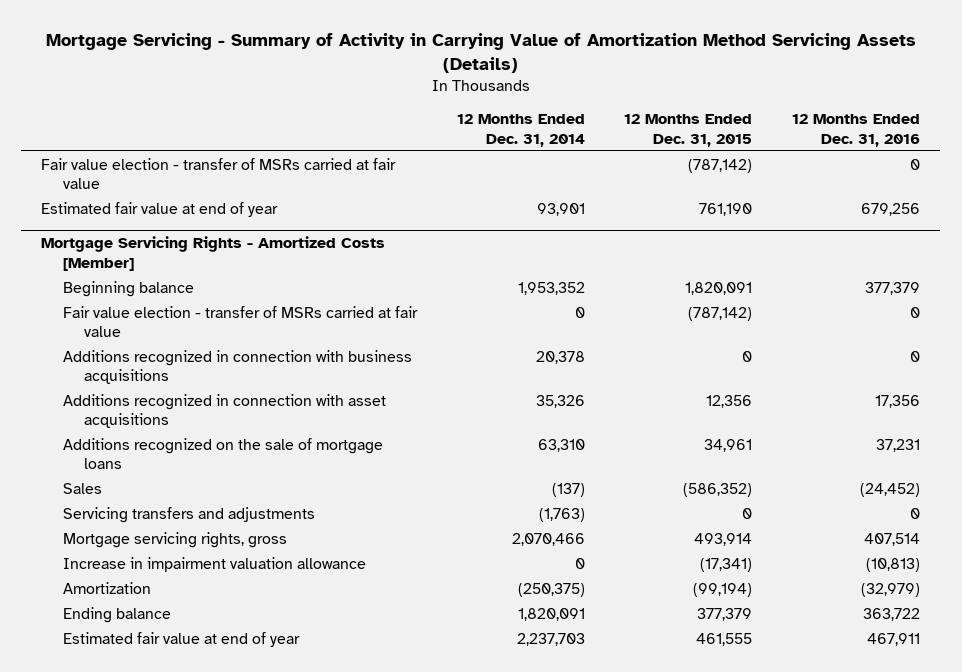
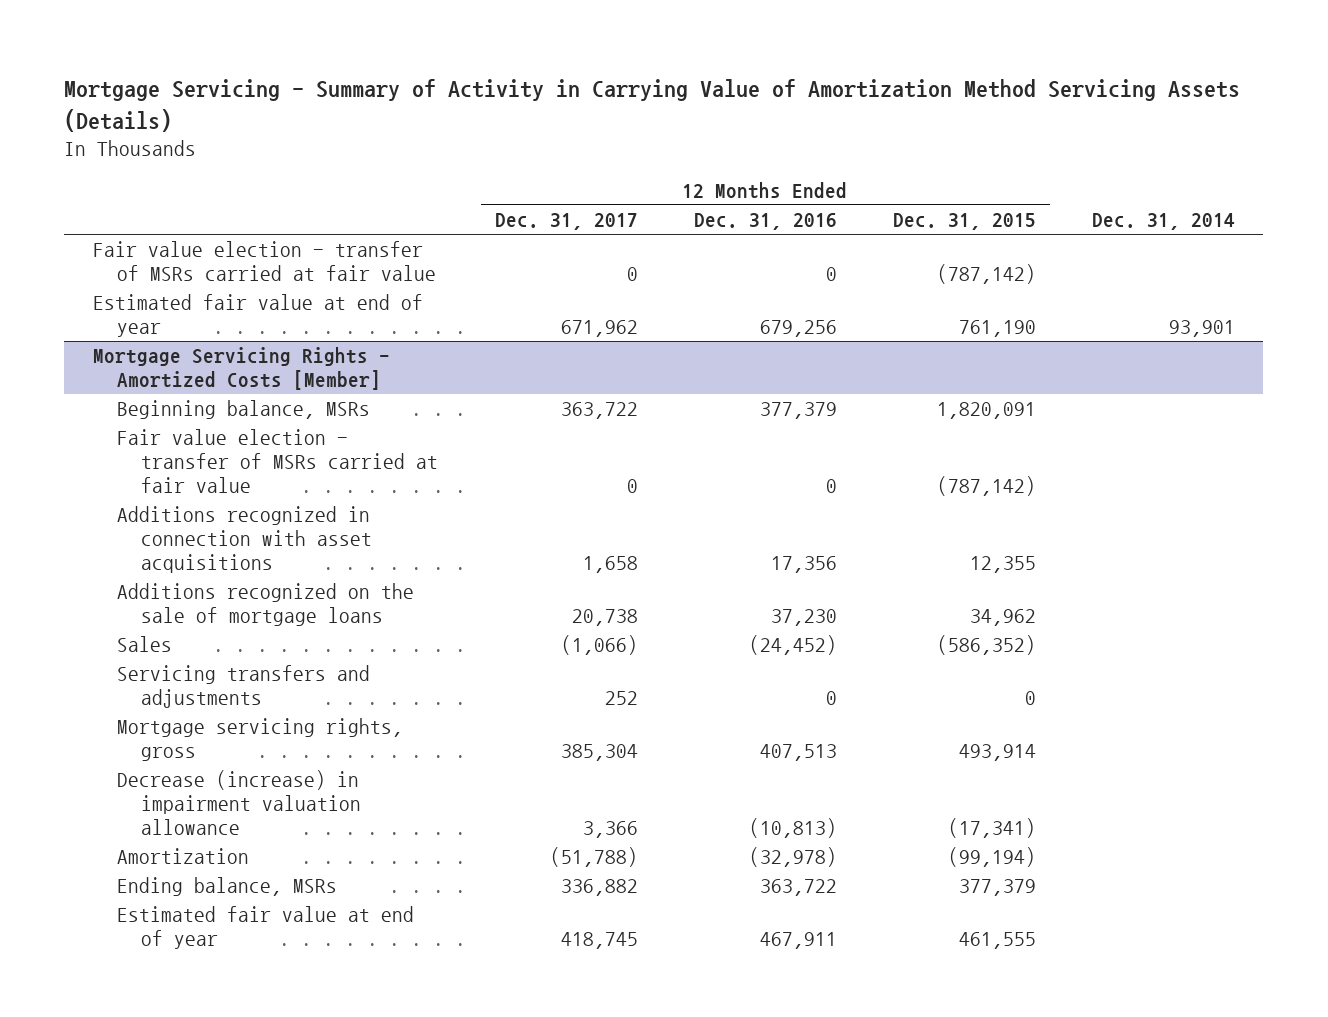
[456,114,585,147] 12 Months Ended Dec. 31, 2014 -> none
none -> [494,212,638,230] Dec. 31, 2017
none -> [1092,212,1236,230] Dec. 31, 2014
[62,280,194,297] Beginning balance -> [116,400,370,420] Beginning balance, MSRs
[62,349,412,385] Additions recognized in connection with business acquisitions -> none
[706,394,753,408] 12,356 -> [969,555,1036,573] 12,355
[704,438,753,452] 34,961 -> [969,609,1036,627] 34,962
[876,438,921,452] 37,231 -> [770,609,837,627] 37,230
[864,532,921,546] 407,514 -> [759,744,837,762] 407,513
[62,556,366,572] Increase in impairment valuation allowance -> [116,770,362,835] Decrease (increase) in impairment valuation allowance
[861,582,921,597] (32,979) -> [748,847,837,868] (32,978)
[62,606,171,623] Ending balance -> [116,877,337,897] Ending balance, MSRs

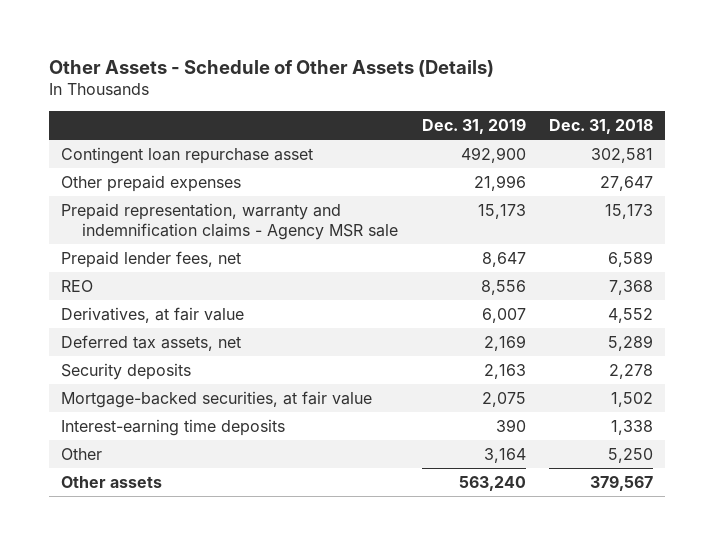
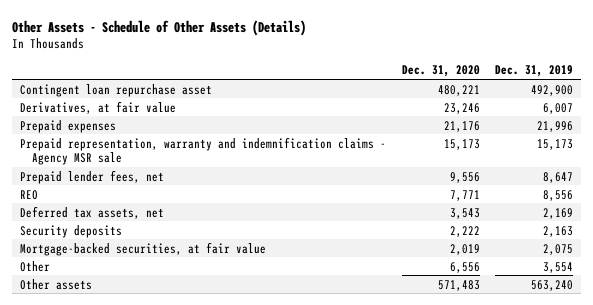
[548,118,653,134] Dec. 31, 2018 -> none
none -> [401,65,480,78] Dec. 31, 2020
[60,306,244,323] Derivatives, at fair value -> [20,100,177,114] Derivatives, at fair value
[60,174,241,192] Other prepaid expenses -> [20,119,117,133] Prepaid expenses
[60,418,285,436] Interest-earning time deposits -> none
[483,447,526,463] 3,164 -> [543,261,574,273] 3,554

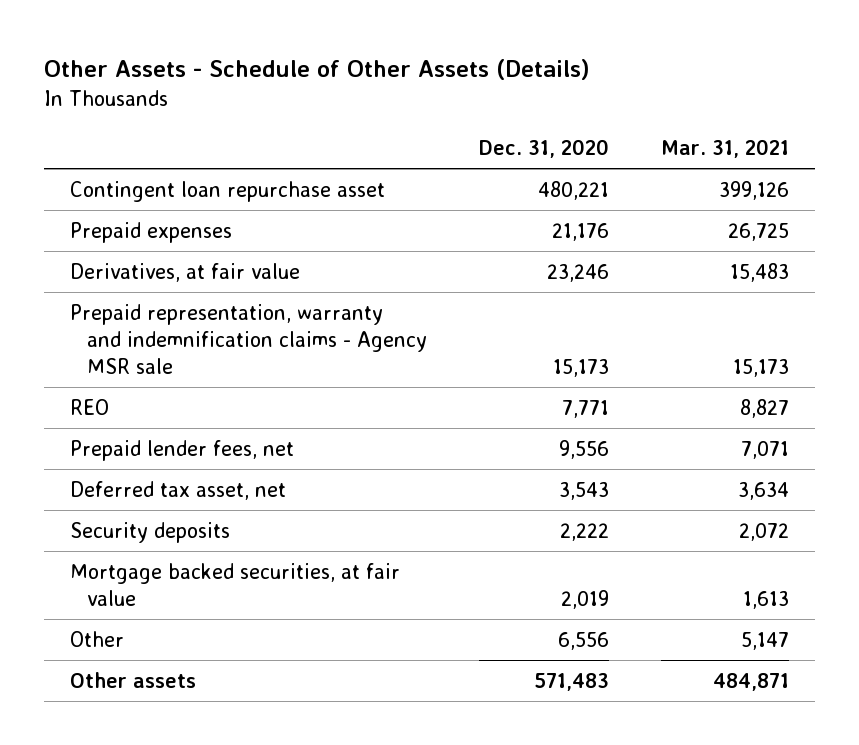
[495,65,574,78] Dec. 31, 2019 -> none
none -> [660,139,789,159] Mar. 31, 2021
[20,100,177,114] Derivatives, at fair value -> [69,262,300,282] Derivatives, at fair value
[20,169,165,184] Prepaid lender fees, net -> [69,439,294,461] Prepaid lender fees, net
[20,205,165,219] Deferred tax assets, net -> [69,480,286,500] Deferred tax asset, net
[20,241,267,256] Mortgage-backed securities, at fair value -> [69,562,400,606] Mortgage backed securities, at fair value

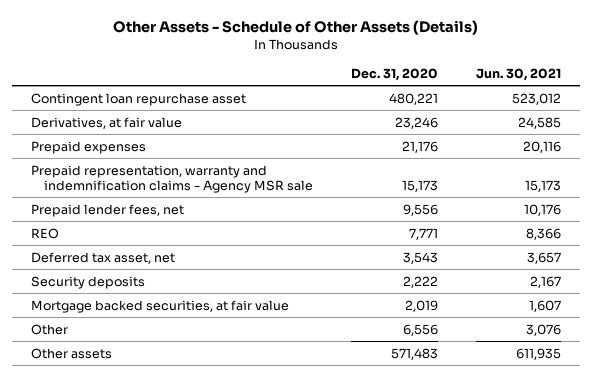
[660,139,789,159] Mar. 31, 2021 -> none
none -> [475,67,561,81] Jun. 30, 2021
[69,221,232,243] Prepaid expenses -> [31,140,147,154] Prepaid expenses
[69,398,109,415] REO -> [31,227,60,239] REO

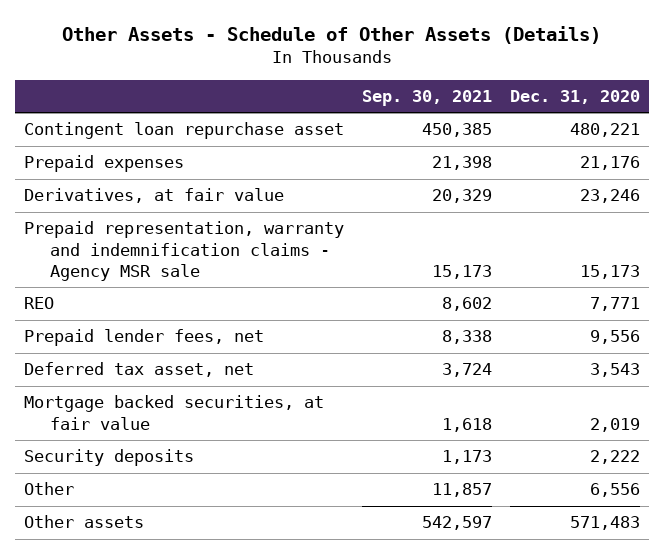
[475,67,561,81] Jun. 30, 2021 -> none
none -> [361,89,492,106] Sep. 30, 2021
[31,116,183,129] Derivatives, at fair value -> [24,188,285,204] Derivatives, at fair value
[31,203,185,217] Prepaid lender fees, net -> [24,329,265,347] Prepaid lender fees, net
[31,275,146,289] Security deposits -> [24,449,195,467] Security deposits

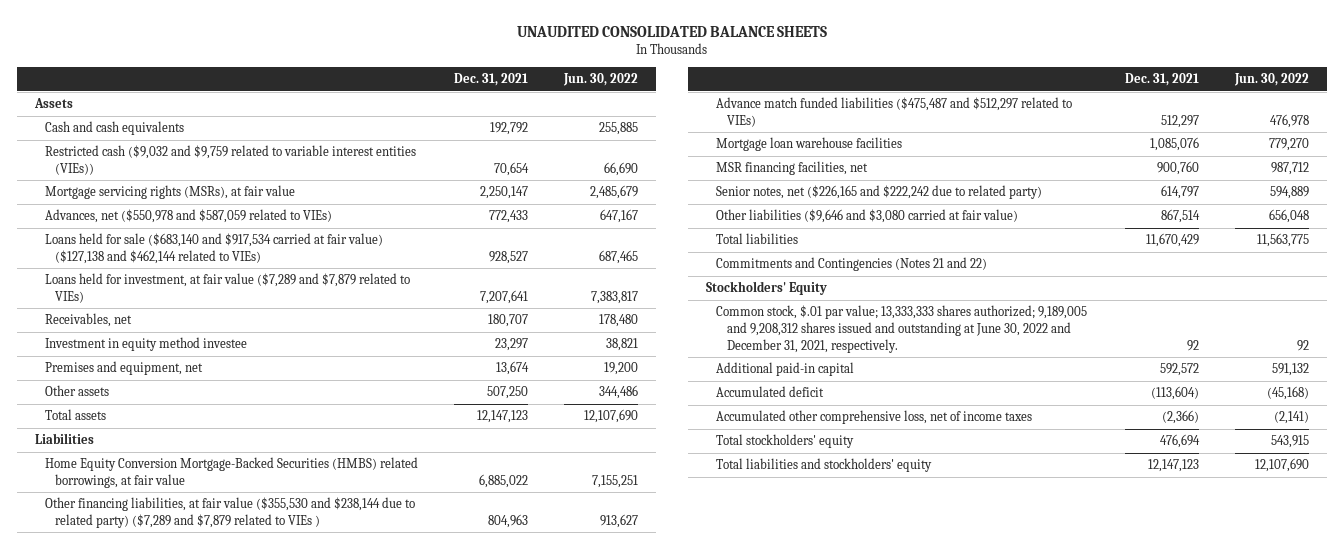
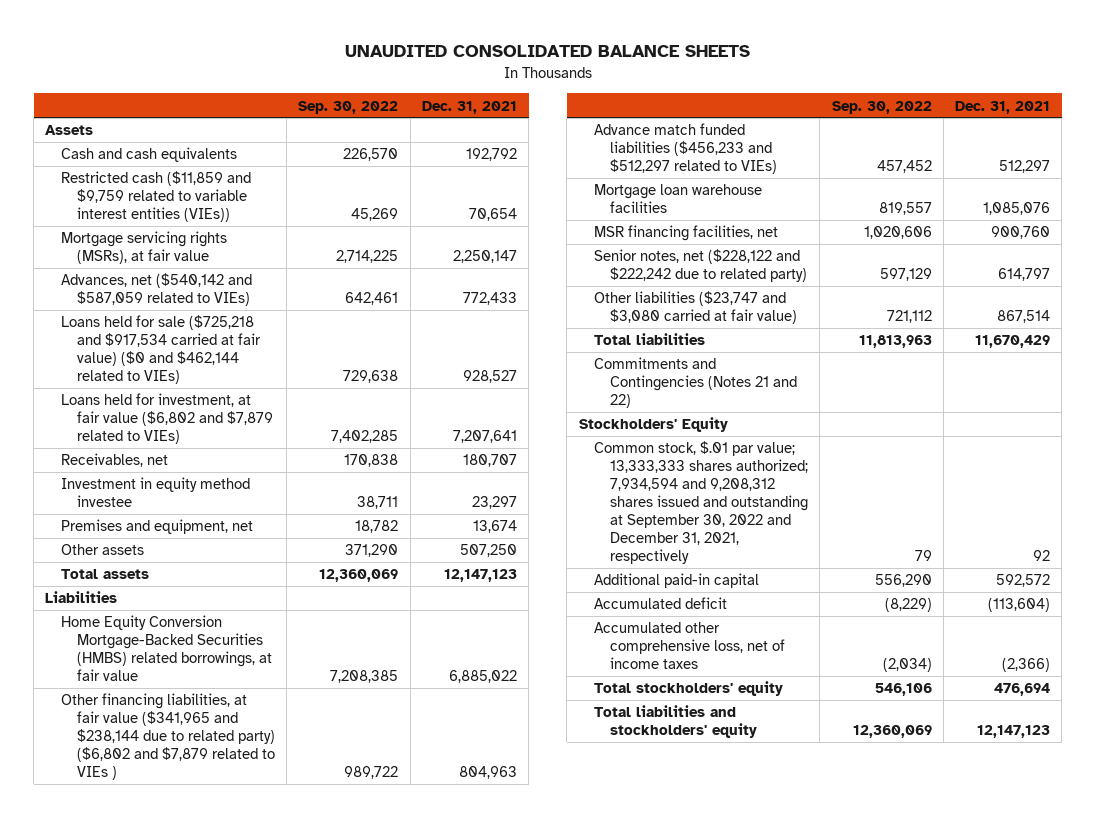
[563,73,639,87] Jun. 30, 2022 -> none
none -> [298,100,399,114] Sep. 30, 2022
[45,145,417,175] Restricted cash ($9,032 and $9,759 related to variable interest entities (VIEs)) -> [61,171,252,223] Restricted cash ($11,859 and $9,759 related to variable interest entities (VIEs))
[45,209,333,224] Advances, net ($550,978 and $587,059 related to VIEs) -> [61,273,253,307] Advances, net ($540,142 and $587,059 related to VIEs)
[45,233,384,264] Loans held for sale ($683,140 and $917,534 carried at fair value) ($127,138 and $462,144 related to VIEs) -> [61,315,261,385] Loans held for sale ($725,218 and $917,534 carried at fair value) ($0 and $462,144 related to VIEs)
[45,273,411,303] Loans held for investment, at fair value ($7,289 and $7,879 related to VIEs) -> [61,393,273,445] Loans held for investment, at fair value ($6,802 and $7,879 related to VIEs)
[45,497,416,528] Other financing liabilities, at fair value ($355,530 and $238,144 due to related party) ($7,289 and $7,879 related to VIEs ) -> [61,693,275,781] Other financing liabilities, at fair value ($341,965 and $238,144 due to related party) ($6,802 and $7,879 related to VIEs )
[716,97,1073,127] Advance match funded liabilities ($475,487 and $512,297 related to VIEs) -> [594,123,778,175] Advance match funded liabilities ($456,233 and $512,297 related to VIEs)
[716,185,1043,200] Senior notes, net ($226,165 and $222,242 due to related party) -> [594,249,808,283] Senior notes, net ($228,122 and $222,242 due to related party)
[716,209,1019,224] Other liabilities ($9,646 and $3,080 carried at fair value) -> [594,291,798,325] Other liabilities ($23,747 and $3,080 carried at fair value)
[716,305,1088,353] Common stock, $.01 par value; 13,333,333 shares authorized; 9,189,005 and 9,208,312 shares issued and outstanding at June 30, 2022 and December 31, 2021, respectively. -> [594,441,809,565] Common stock, $.01 par value; 13,333,333 shares authorized; 7,934,594 and 9,208,312 shares issued and outstanding at September 30, 2022 and December 31, 2021, respectively

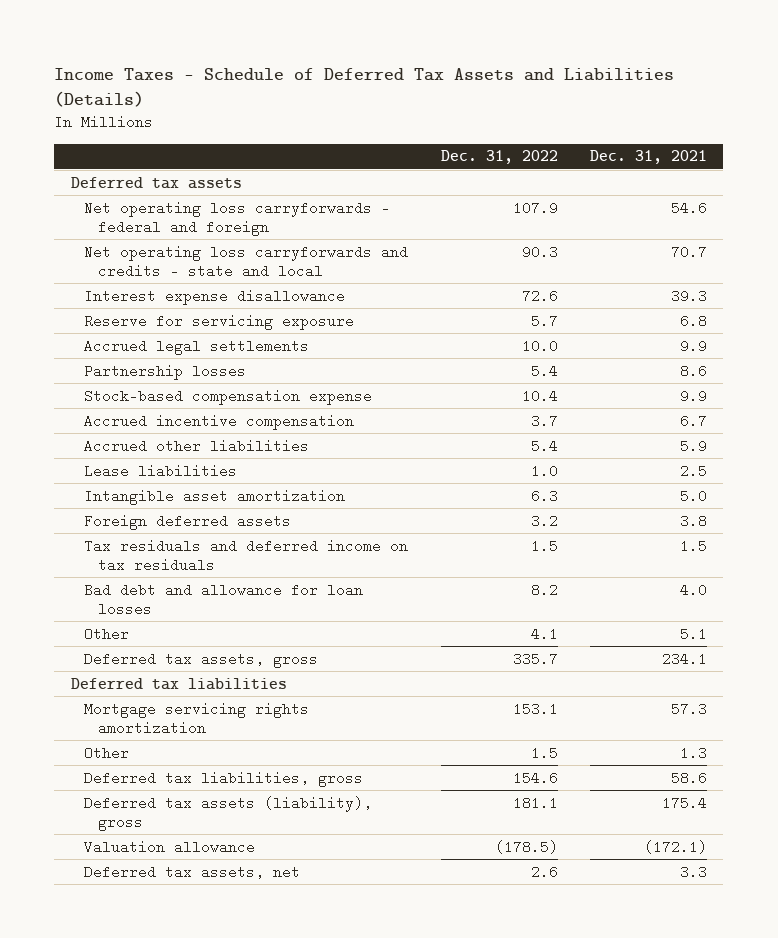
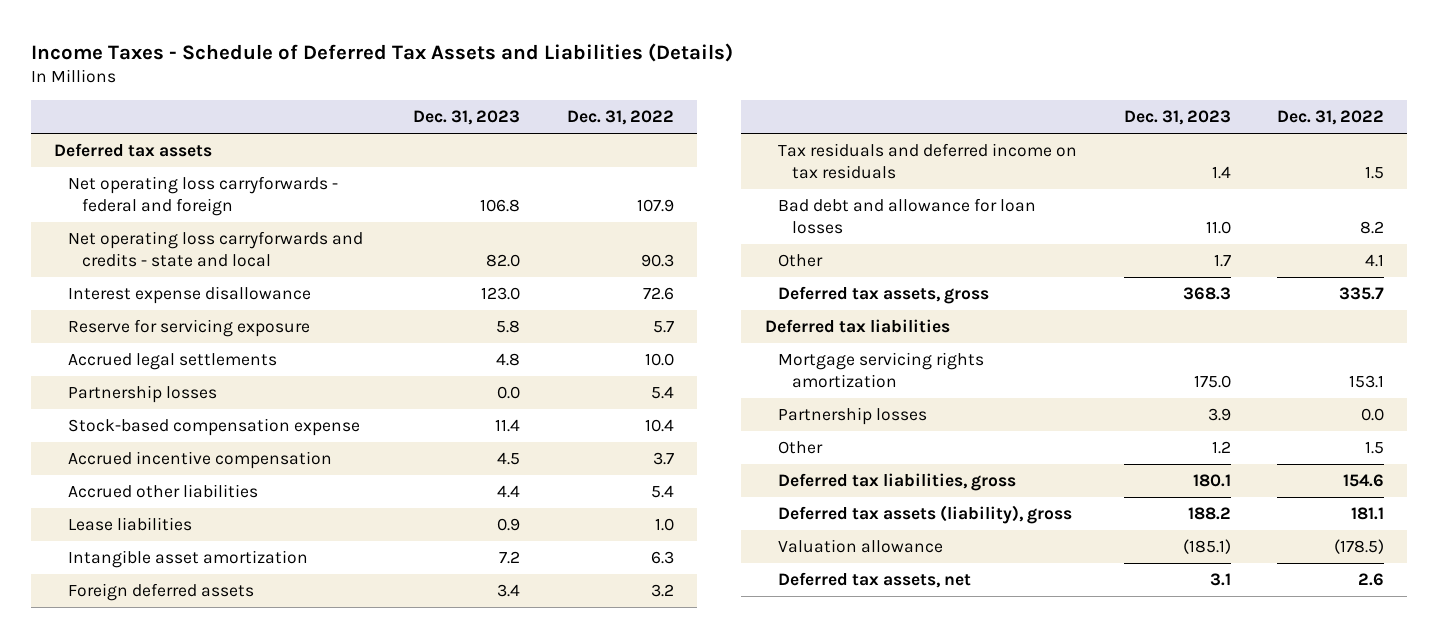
[590,150,708,165] Dec. 31, 2021 -> none
none -> [413,110,521,126] Dec. 31, 2023
none -> [778,407,928,426] Partnership losses

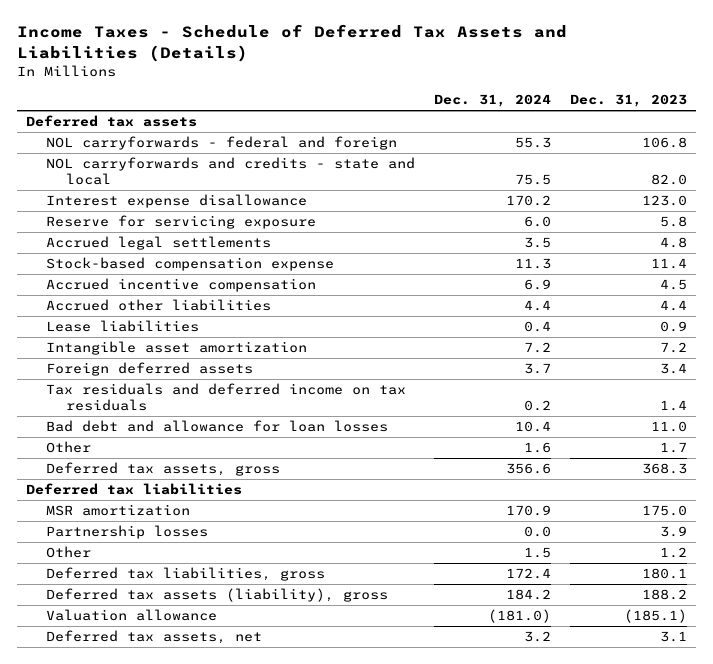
[566,110,674,126] Dec. 31, 2022 -> none
none -> [433,94,551,108] Dec. 31, 2024
[67,176,338,216] Net operating loss carryforwards - federal and foreign -> [45,136,397,151] NOL carryforwards - federal and foreign
[67,231,363,267] Net operating loss carryforwards and credits - state and local -> [45,157,415,185] NOL carryforwards and credits - state and local
[67,385,217,404] Partnership losses -> none
[778,352,985,388] Mortgage servicing rights amortization -> [45,504,190,517] MSR amortization

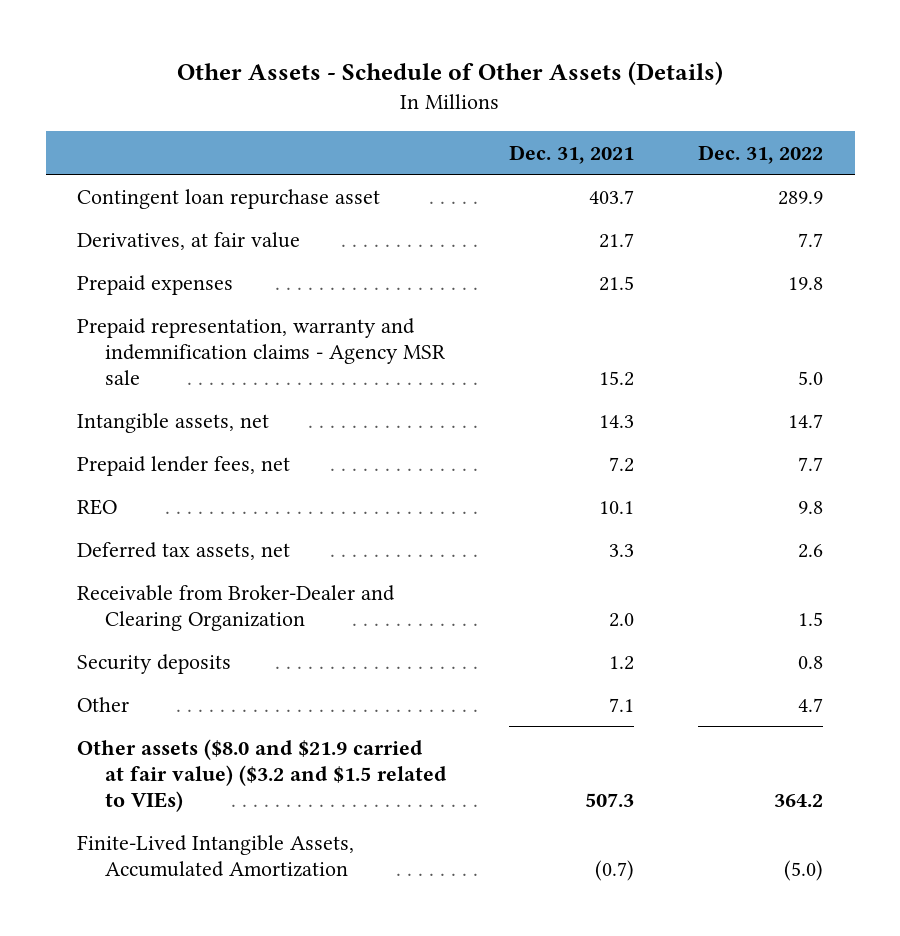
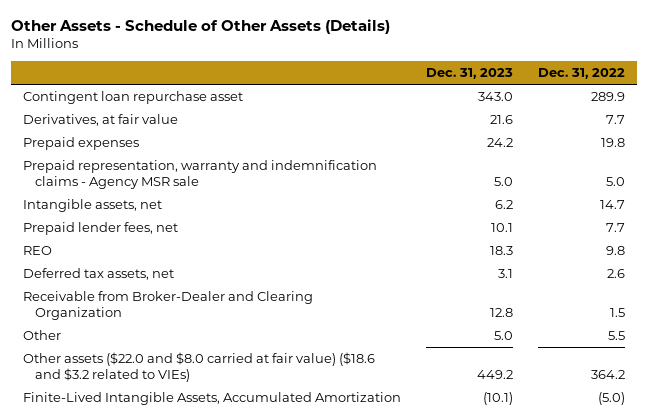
[509,144,635,164] Dec. 31, 2021 -> none
none -> [426,68,514,80] Dec. 31, 2023
[77,653,232,674] Security deposits -> none
[797,697,823,712] 4.7 -> [607,331,625,341] 5.5
[77,738,448,812] Other assets ($8.0 and $21.9 carried at fair value) ($3.2 and $1.5 related to VIEs) -> [23,352,376,383] Other assets ($22.0 and $8.0 carried at fair value) ($18.6 and $3.2 related to VIEs)

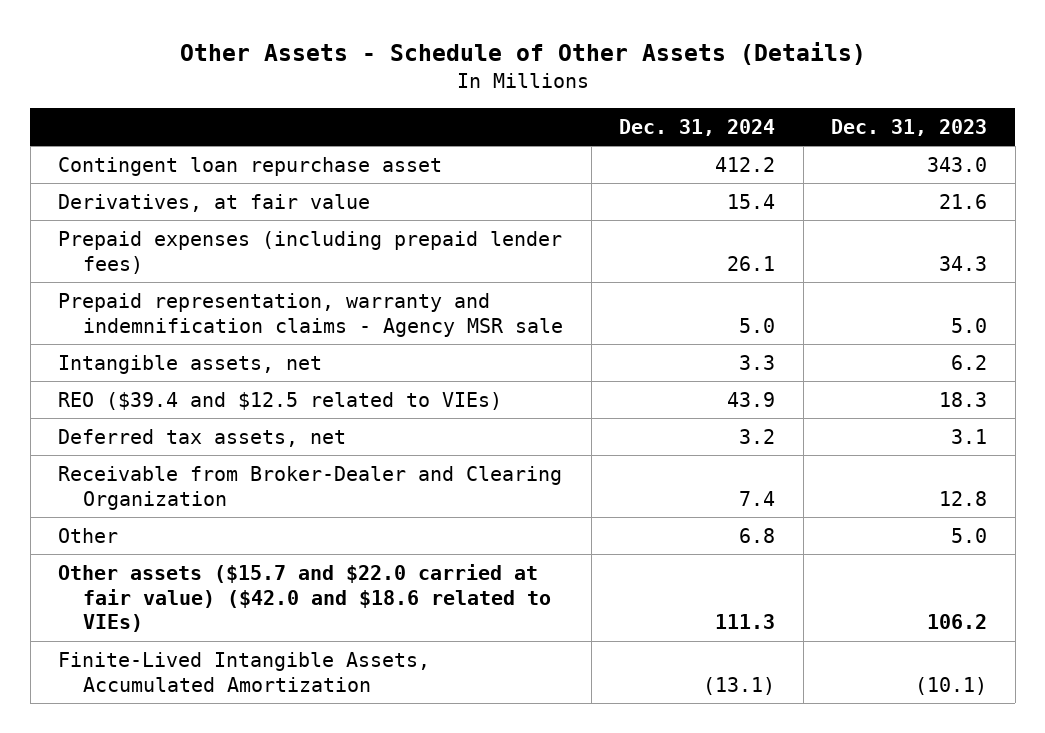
[537,68,625,80] Dec. 31, 2022 -> none
none -> [619,119,776,137] Dec. 31, 2024
[23,137,140,151] Prepaid expenses -> [58,230,563,274] Prepaid expenses (including prepaid lender fees)
[487,138,514,148] 24.2 -> [939,255,988,271] 34.3
[23,222,179,236] Prepaid lender fees, net -> none
[23,246,53,256] REO -> [58,391,503,410] REO ($39.4 and $12.5 related to VIEs)
[23,352,376,383] Other assets ($22.0 and $8.0 carried at fair value) ($18.6 and $3.2 related to VIEs) -> [58,563,552,633] Other assets ($15.7 and $22.0 carried at fair value) ($42.0 and $18.6 related to VIEs)
[477,370,514,380] 449.2 -> [927,614,988,630] 106.2

